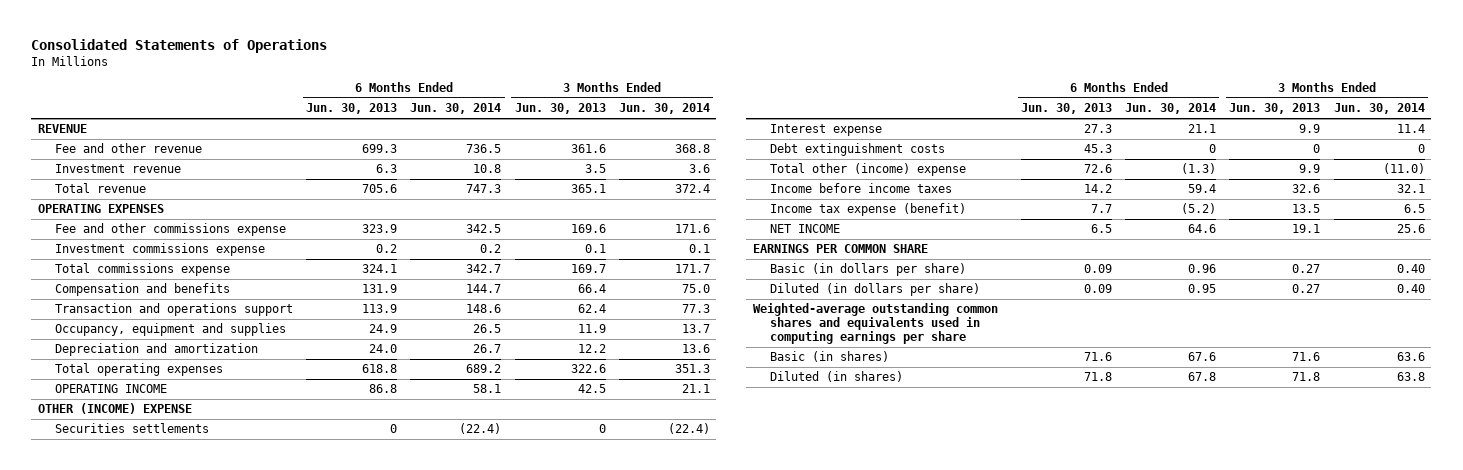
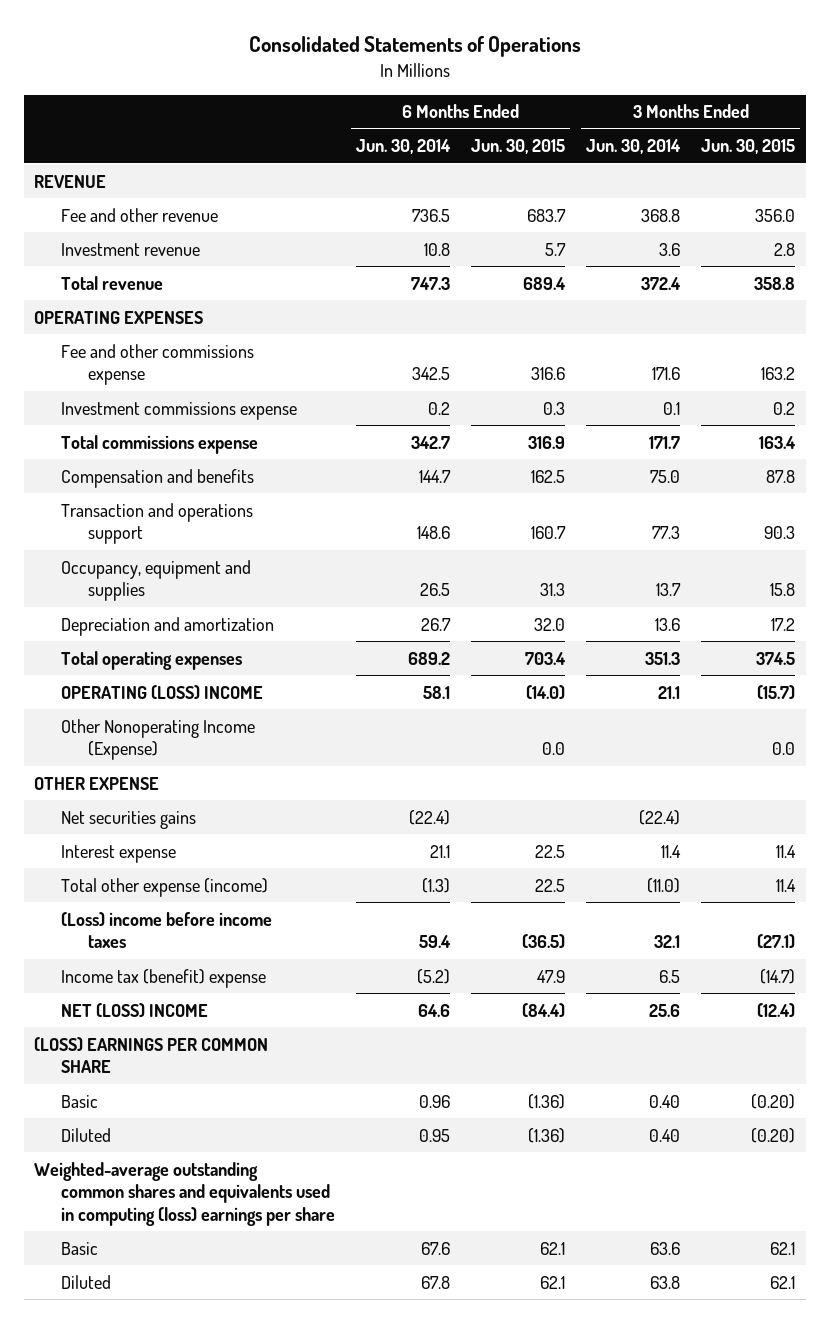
[306,103,398,115] Jun. 30, 2013 -> none
[514,103,606,115] Jun. 30, 2013 -> none
none -> [471,139,566,155] Jun. 30, 2015
none -> [701,139,796,155] Jun. 30, 2015
[55,384,168,394] OPERATING INCOME -> [61,684,264,700] OPERATING (LOSS) INCOME
none -> [61,718,256,761] Other Nonoperating Income (Expense)
[37,403,192,415] OTHER (INCOME) EXPENSE -> [34,776,160,790] OTHER EXPENSE
[55,423,210,434] Securities settlements -> [61,810,197,829] Net securities gains
[769,143,945,157] Debt extinguishment costs -> none
[769,163,966,177] Total other (income) expense -> [61,877,269,897] Total other expense (income)
[769,183,952,194] Income before income taxes -> [61,911,273,949] (Loss) income before income taxes
[769,203,966,217] Income tax expense (benefit) -> [61,968,267,988] Income tax (benefit) expense
[769,224,840,234] NET INCOME -> [61,1002,209,1018] NET (LOSS) INCOME
[752,244,928,254] EARNINGS PER COMMON SHARE -> [34,1036,269,1074] (LOSS) EARNINGS PER COMMON SHARE
[769,263,966,277] Basic (in dollars per share) -> [61,1094,99,1108] Basic
[769,283,980,297] Diluted (in dollars per share) -> [61,1127,112,1142] Diluted
[752,303,998,344] Weighted-average outstanding common shares and equivalents used in computing earnings per share -> [34,1161,336,1226] Weighted-average outstanding common shares and equivalents used in computing (loss) earnings per share
[769,351,889,363] Basic (in shares) -> [61,1241,99,1255] Basic
[769,371,903,383] Diluted (in shares) -> [61,1274,112,1289] Diluted

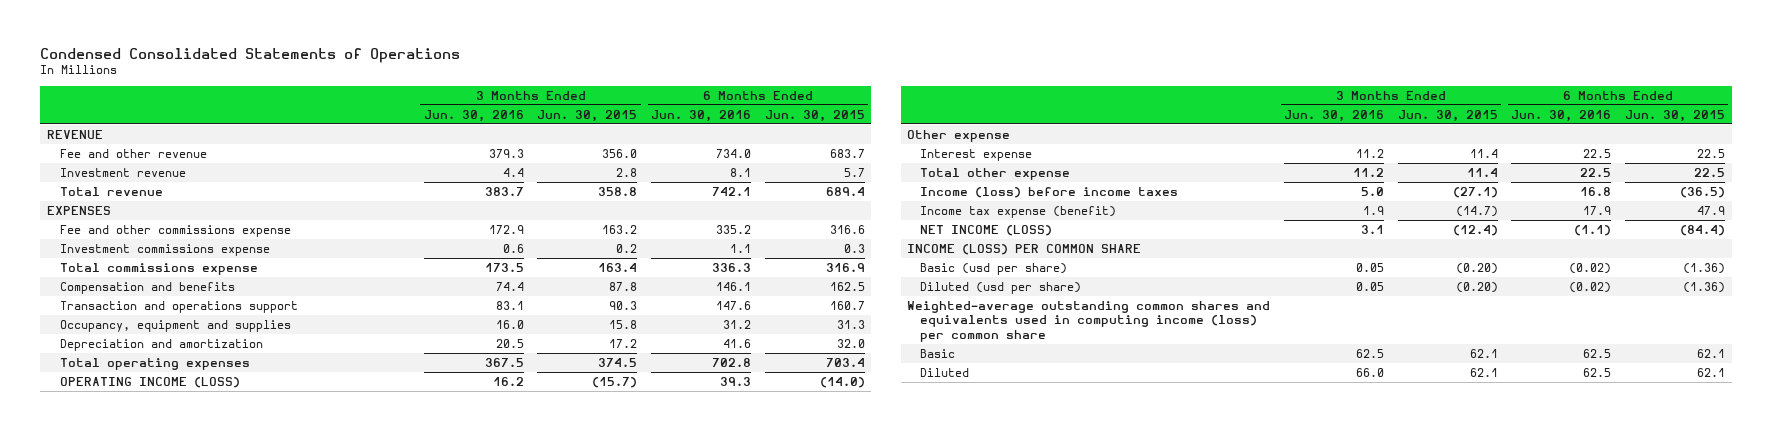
[248,36,581,58] Consolidated Statements of Operations -> [40,47,461,63] Condensed Consolidated Statements of Operations
[356,139,452,155] Jun. 30, 2014 -> none
[586,139,682,155] Jun. 30, 2014 -> none
none -> [423,109,524,122] Jun. 30, 2016
none -> [650,109,751,122] Jun. 30, 2016
[34,310,204,324] OPERATING EXPENSES -> [47,205,112,215] EXPENSES
[61,718,256,761] Other Nonoperating Income (Expense) -> none
[61,810,197,829] Net securities gains -> none
[61,684,264,700] OPERATING (LOSS) INCOME -> [59,376,240,388] OPERATING INCOME (LOSS)
[34,776,160,790] OTHER EXPENSE -> [907,129,1011,142] Other expense
[61,877,269,897] Total other expense (income) -> [919,167,1070,180] Total other expense
[61,911,273,949] (Loss) income before income taxes -> [919,186,1178,198] Income (loss) before income taxes
[61,968,267,988] Income tax (benefit) expense -> [919,205,1116,218] Income tax expense (benefit)
[61,1002,209,1018] NET (LOSS) INCOME -> [919,224,1052,236] NET INCOME (LOSS)
[34,1036,269,1074] (LOSS) EARNINGS PER COMMON SHARE -> [907,243,1142,255] INCOME (LOSS) PER COMMON SHARE
[61,1094,99,1108] Basic -> [919,262,1067,275] Basic (usd per share)
[61,1127,112,1142] Diluted -> [919,281,1081,294] Diluted (usd per share)
[34,1161,336,1226] Weighted-average outstanding common shares and equivalents used in computing (loss) earnings per share -> [907,300,1271,342] Weighted-average outstanding common shares and equivalents used in computing income (loss) per common share

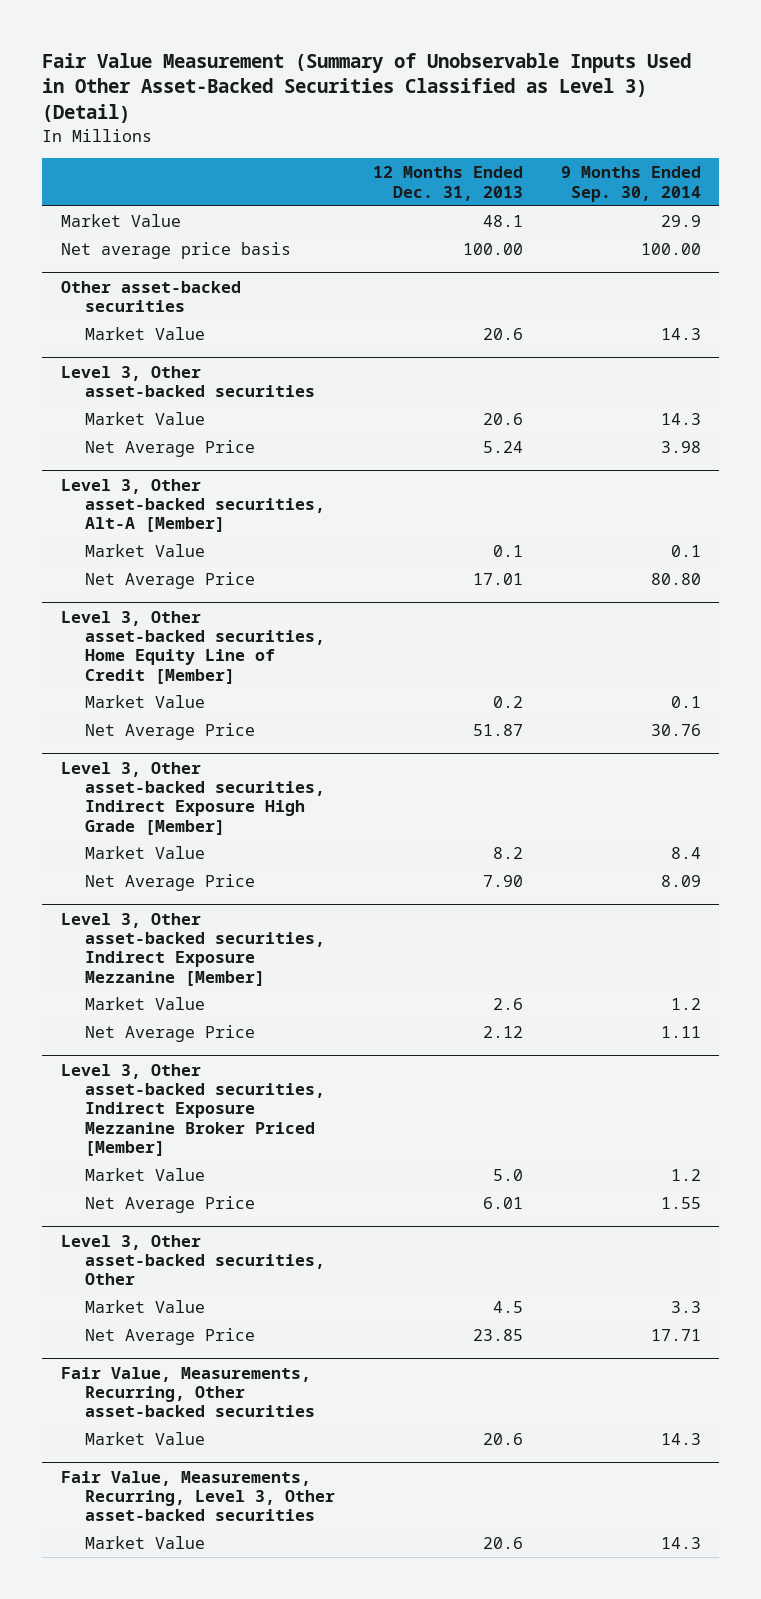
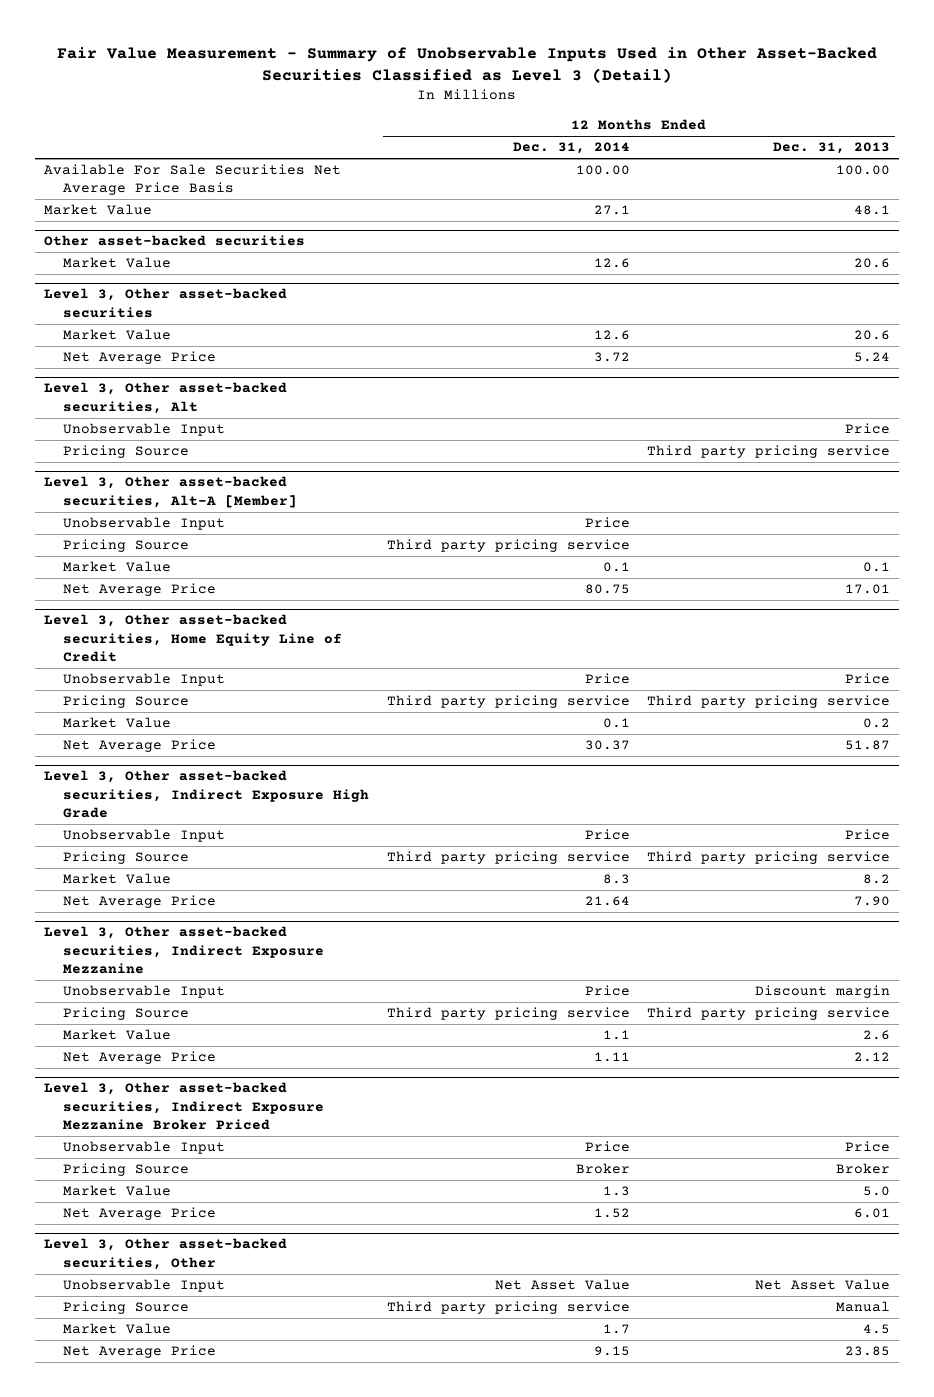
[41,52,691,124] Fair Value Measurement (Summary of Unobservable Inputs Used in Other Asset-Backed Securities Classified as Level 3) (Detail) -> [57,46,878,83] Fair Value Measurement - Summary of Unobservable Inputs Used in Other Asset-Backed Securities Classified as Level 3 (Detail)
[560,166,701,202] 9 Months Ended Sep. 30, 2014 -> none
none -> [512,142,630,155] Dec. 31, 2014
none -> [43,164,341,196] Available For Sale Securities Net Average Price Basis
[60,241,291,259] Net average price basis -> none
none -> [43,382,287,414] Level 3, Other asset-backed securities, Alt
none -> [63,423,226,437] Unobservable Input
none -> [63,445,190,459] Pricing Source
none -> [63,517,226,531] Unobservable Input
none -> [63,539,190,553] Pricing Source
[60,610,326,684] Level 3, Other asset-backed securities, Home Equity Line of Credit [Member] -> [43,614,343,662] Level 3, Other asset-backed securities, Home Equity Line of Credit
none -> [63,673,226,687] Unobservable Input
none -> [63,695,190,709] Pricing Source
[60,761,326,835] Level 3, Other asset-backed securities, Indirect Exposure High Grade [Member] -> [43,770,370,818] Level 3, Other asset-backed securities, Indirect Exposure High Grade
none -> [63,829,226,843] Unobservable Input
none -> [63,851,190,865] Pricing Source
[60,912,326,986] Level 3, Other asset-backed securities, Indirect Exposure Mezzanine [Member] -> [43,926,325,974] Level 3, Other asset-backed securities, Indirect Exposure Mezzanine
none -> [63,985,226,999] Unobservable Input
none -> [63,1007,190,1021] Pricing Source
[60,1063,326,1156] Level 3, Other asset-backed securities, Indirect Exposure Mezzanine Broker Priced [Member] -> [43,1082,325,1130] Level 3, Other asset-backed securities, Indirect Exposure Mezzanine Broker Priced
none -> [63,1141,226,1155] Unobservable Input
none -> [63,1163,190,1177] Pricing Source
none -> [63,1279,226,1293] Unobservable Input
none -> [63,1301,190,1315] Pricing Source
[60,1366,316,1418] Fair Value, Measurements, Recurring, Other asset-backed securities -> none
[85,1431,206,1445] Market Value -> none
[60,1470,336,1522] Fair Value, Measurements, Recurring, Level 3, Other asset-backed securities -> none
[85,1535,206,1549] Market Value -> none

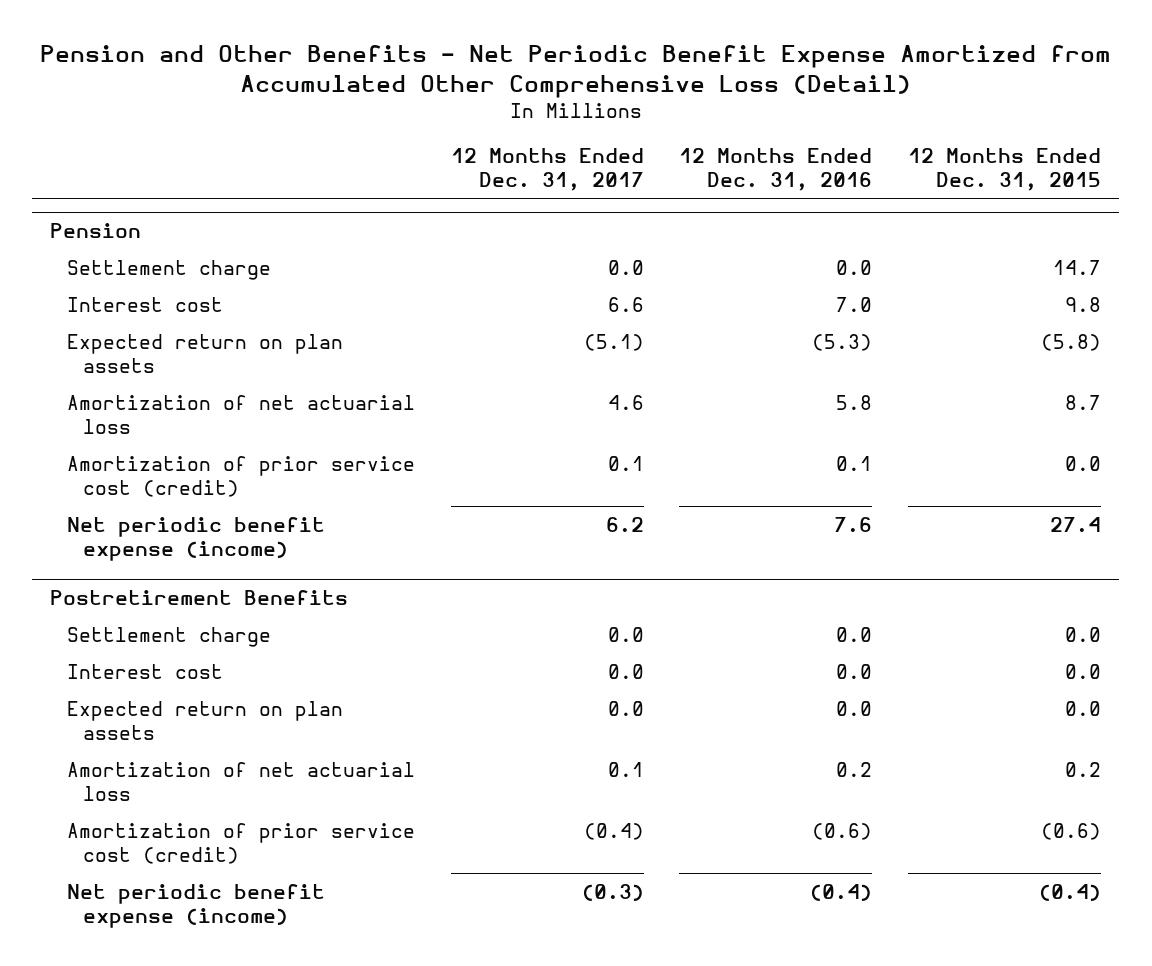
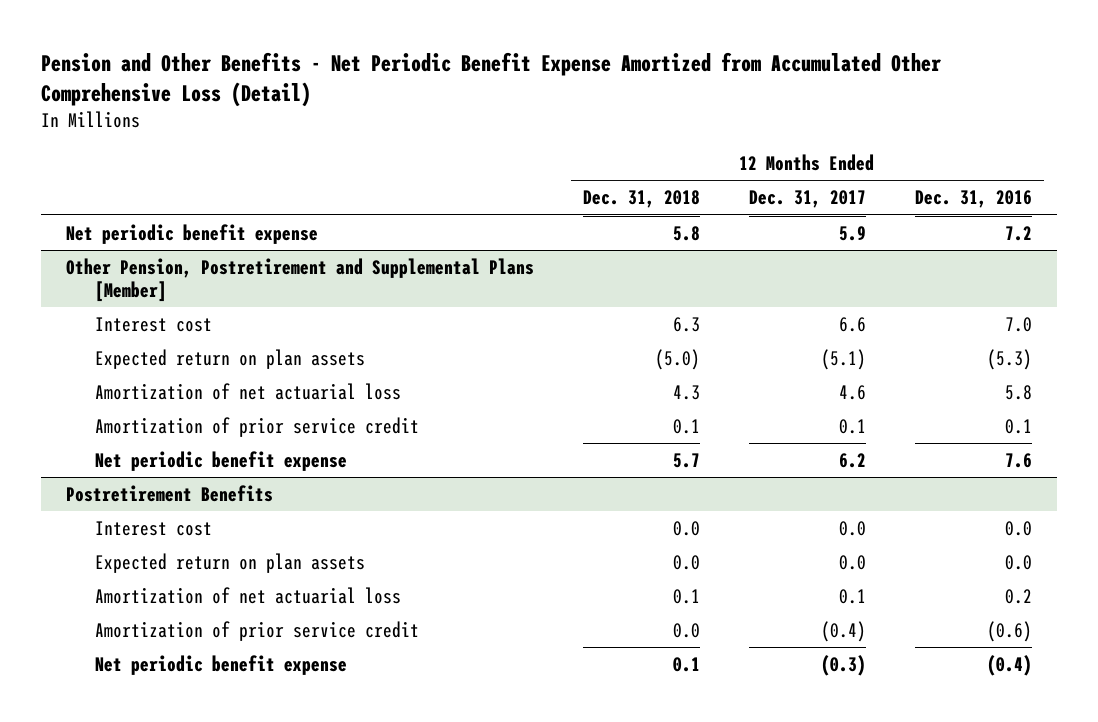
[908,148,1102,192] 12 Months Ended Dec. 31, 2015 -> none
none -> [582,190,700,209] Dec. 31, 2018
[50,223,142,239] Pension -> none
[66,259,271,280] Settlement charge -> none
none -> [65,223,318,244] Net periodic benefit expense
none -> [65,257,534,302] Other Pension, Postretirement and Supplemental Plans [Member]
[66,455,415,498] Amortization of prior service cost (credit) -> [94,416,419,437] Amortization of prior service credit
[66,516,325,562] Net periodic benefit expense (income) -> [94,450,347,471] Net periodic benefit expense
[66,626,271,647] Settlement charge -> none
[66,822,415,865] Amortization of prior service cost (credit) -> [94,620,419,641] Amortization of prior service credit
[66,883,325,929] Net periodic benefit expense (income) -> [94,654,347,675] Net periodic benefit expense

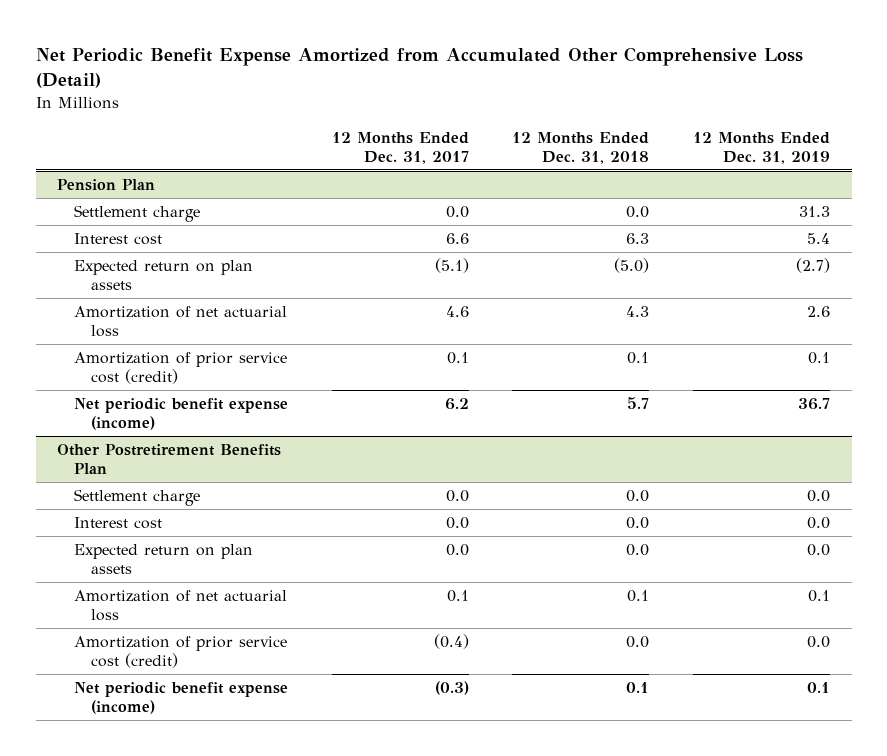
[41,52,942,108] Pension and Other Benefits - Net Periodic Benefit Expense Amortized from Accumulated Other Comprehensive Loss (Detail) -> [35,46,803,88] Net Periodic Benefit Expense Amortized from Accumulated Other Comprehensive Loss (Detail)
[915,190,1033,209] Dec. 31, 2016 -> none
none -> [692,132,830,164] 12 Months Ended Dec. 31, 2019
[65,223,318,244] Net periodic benefit expense -> none
[65,257,534,302] Other Pension, Postretirement and Supplemental Plans [Member] -> none
none -> [57,179,156,192] Pension Plan
none -> [74,205,201,223] Settlement charge
[94,416,419,437] Amortization of prior service credit -> [74,352,288,384] Amortization of prior service cost (credit)
[94,450,347,471] Net periodic benefit expense -> [74,398,289,430] Net periodic benefit expense (income)
[65,484,273,502] Postretirement Benefits -> [57,444,282,474] Other Postretirement Benefits Plan
none -> [74,489,201,507] Settlement charge
[94,620,419,641] Amortization of prior service credit -> [74,636,288,668] Amortization of prior service cost (credit)
[94,654,347,675] Net periodic benefit expense -> [74,682,289,714] Net periodic benefit expense (income)

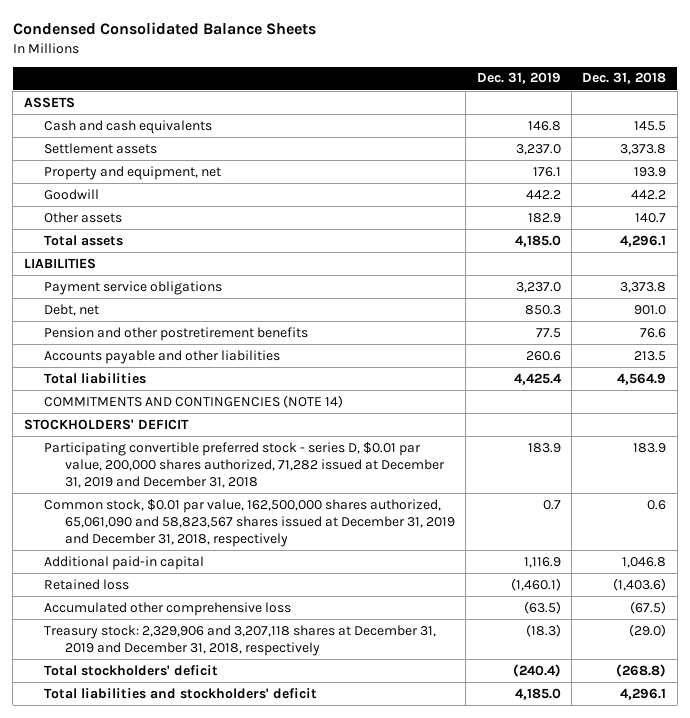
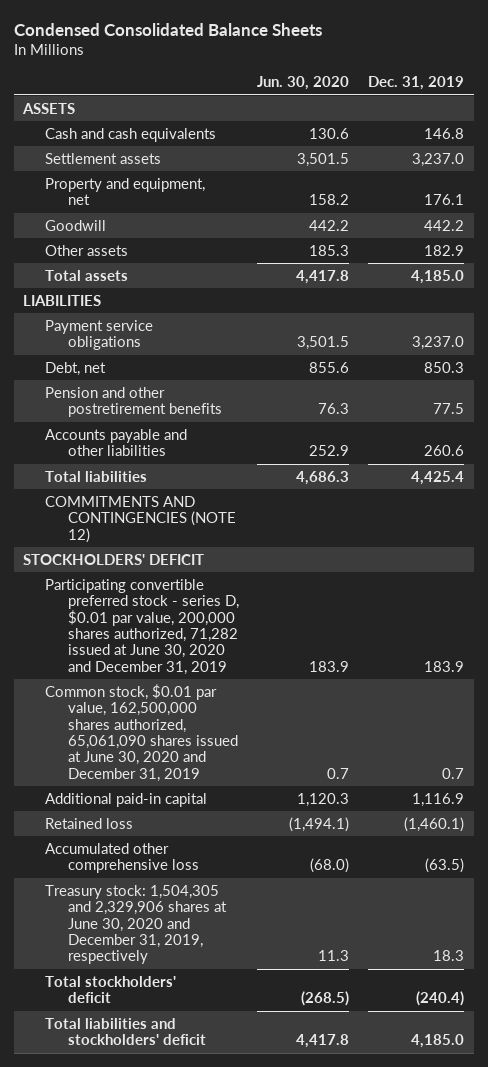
[582,72,667,85] Dec. 31, 2018 -> none
none -> [257,76,350,91] Jun. 30, 2020
[44,394,344,408] COMMITMENTS AND CONTINGENCIES (NOTE 14) -> [45,495,236,543] COMMITMENTS AND CONTINGENCIES (NOTE 12)
[44,441,446,488] Participating convertible preferred stock - series D, $0.01 par value, 200,000 shares authorized, 71,282 issued at December 31, 2019 and December 31, 2018 -> [45,578,239,675] Participating convertible preferred stock - series D, $0.01 par value, 200,000 shares authorized, 71,282 issued at June 30, 2020 and December 31, 2019
[44,498,456,547] Common stock, $0.01 par value, 162,500,000 shares authorized, 65,061,090 and 58,823,567 shares issued at December 31, 2019 and December 31, 2018, respectively -> [45,683,238,782] Common stock, $0.01 par value, 162,500,000 shares authorized, 65,061,090 shares issued at June 30, 2020 and December 31, 2019
[44,624,437,656] Treasury stock: 2,329,906 and 3,207,118 shares at December 31, 2019 and December 31, 2018, respectively -> [45,884,227,965] Treasury stock: 1,504,305 and 2,329,906 shares at June 30, 2020 and December 31, 2019, respectively
[525,623,561,637] (18.3) -> [433,950,465,962] 18.3

